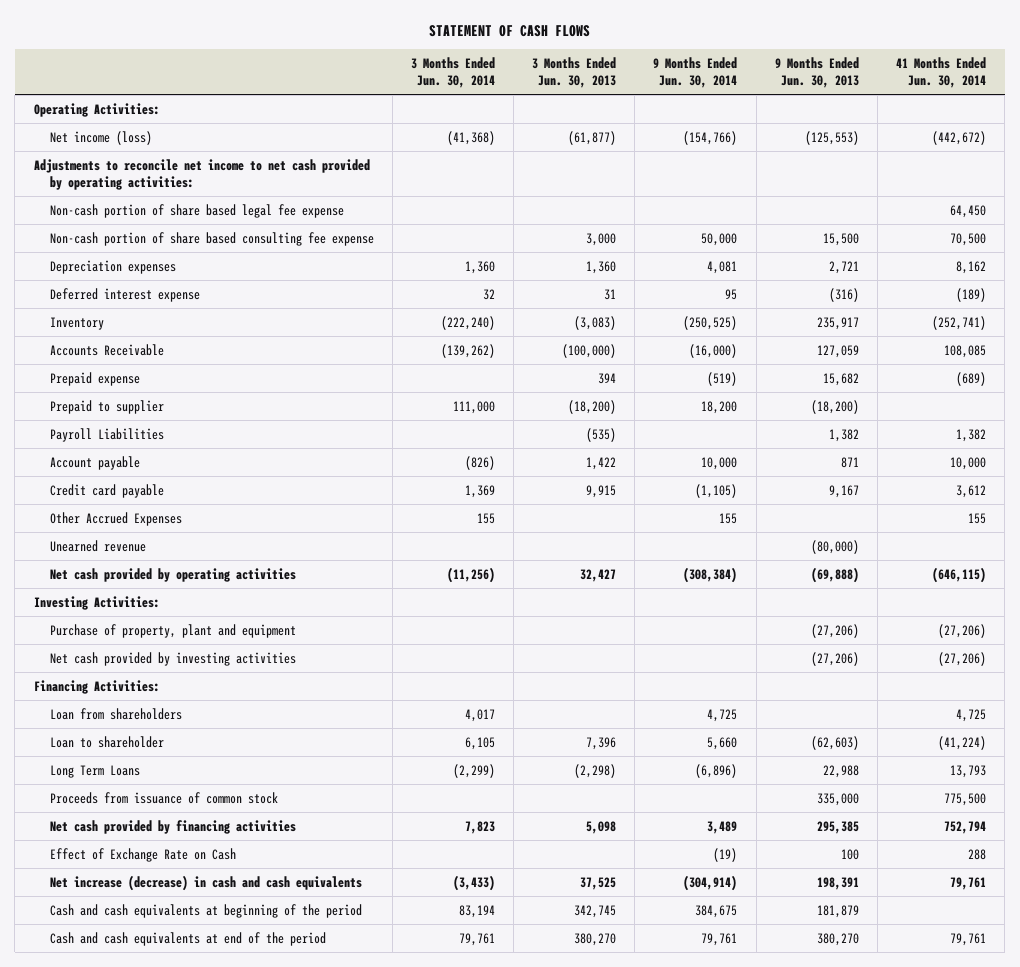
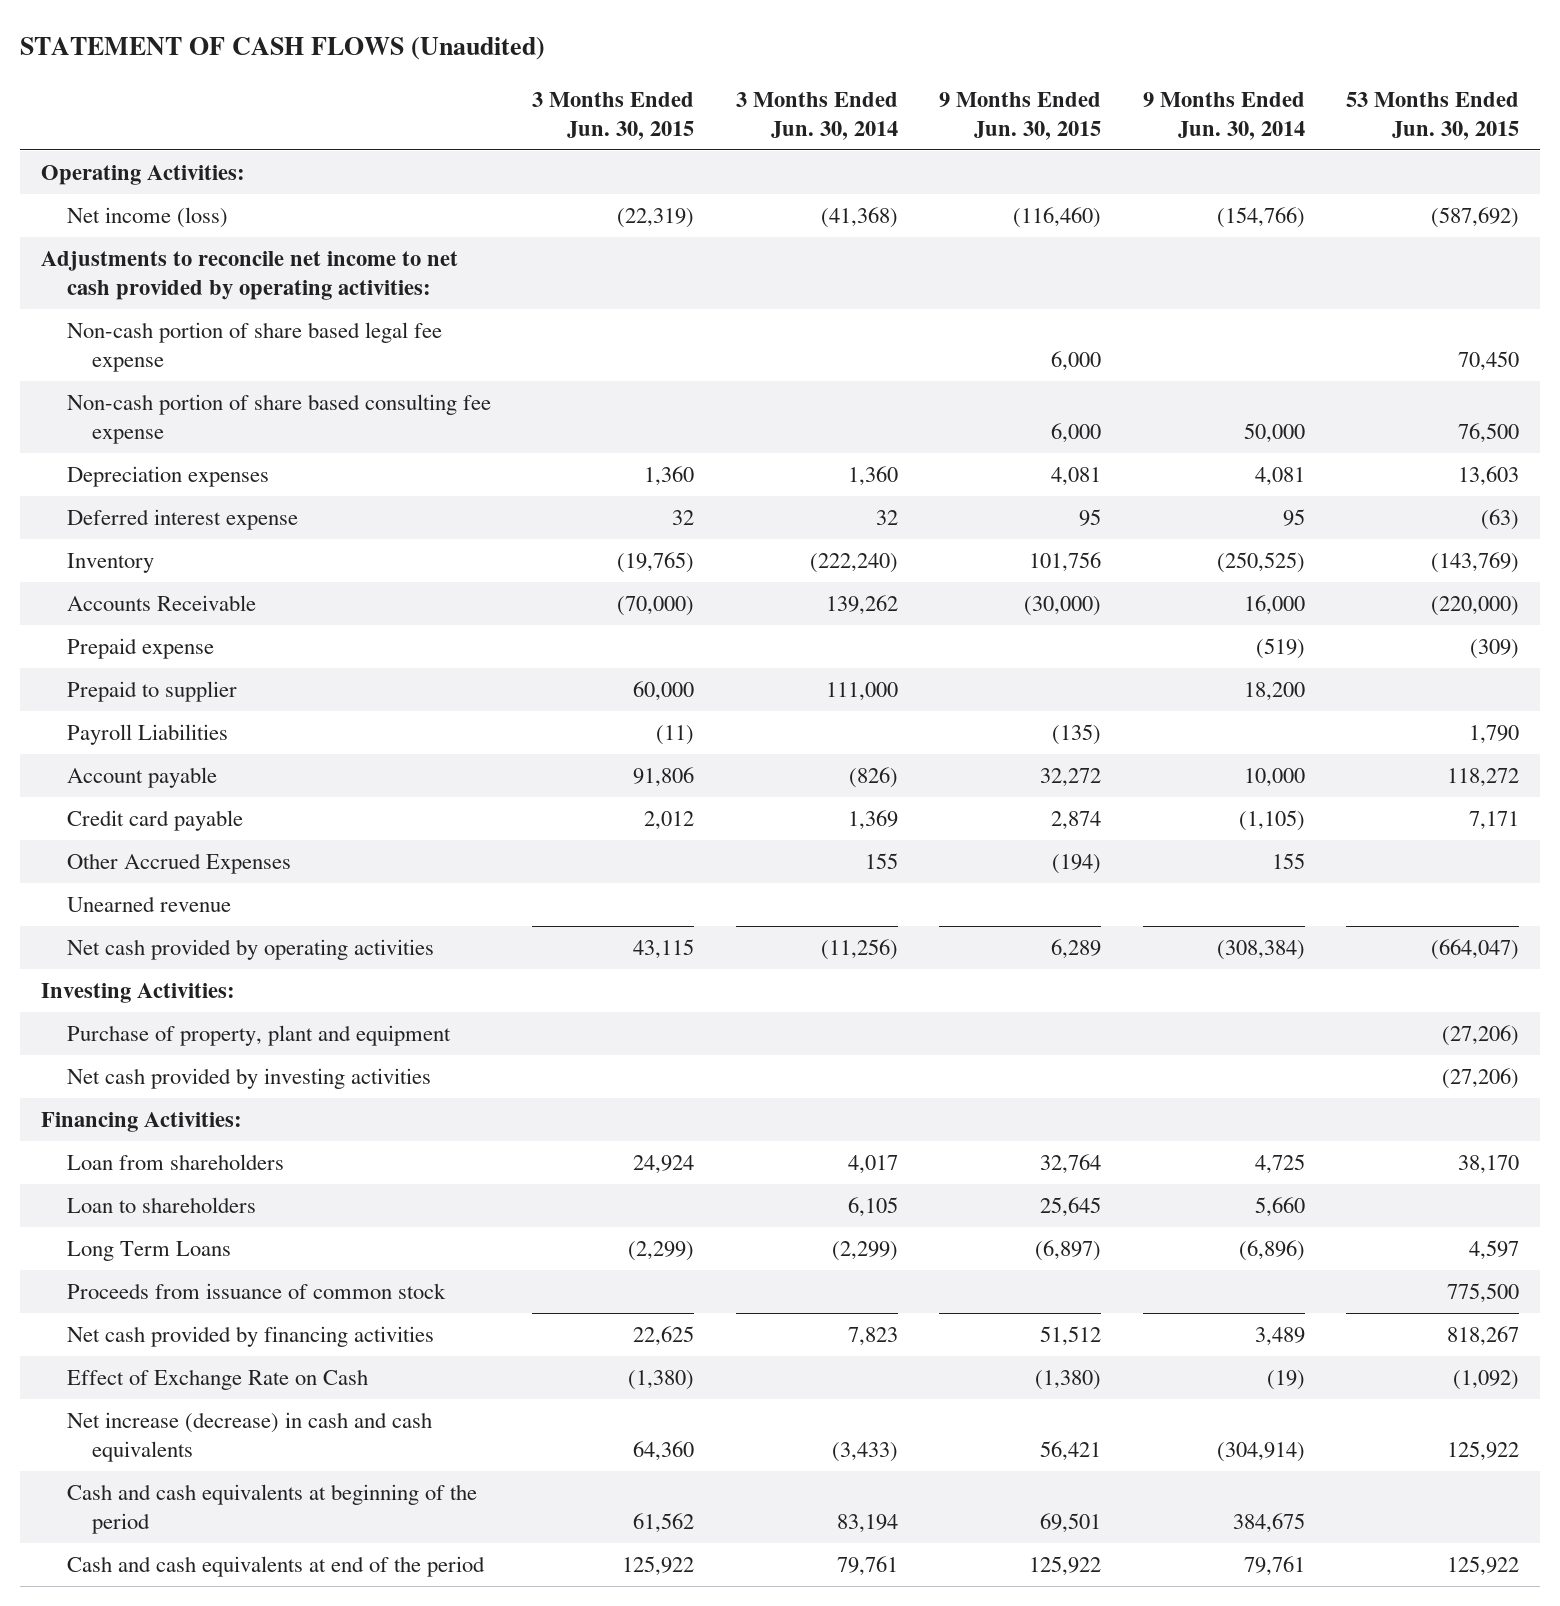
[428,24,590,37] STATEMENT OF CASH FLOWS -> [20,37,546,61] STATEMENT OF CASH FLOWS (Unaudited)
[532,56,617,89] 3 Months Ended Jun. 30, 2013 -> none
[774,56,859,89] 9 Months Ended Jun. 30, 2013 -> none
[895,56,986,89] 41 Months Ended Jun. 30, 2014 -> none
none -> [532,91,695,140] 3 Months Ended Jun. 30, 2015
none -> [939,91,1102,140] 9 Months Ended Jun. 30, 2015
none -> [1346,91,1520,140] 53 Months Ended Jun. 30, 2015
[440,343,495,358] (139,262) -> [825,595,898,616] 139,262
[689,343,738,358] (16,000) -> [1243,595,1305,616] 16,000
[49,735,164,748] Loan to shareholder -> [66,1197,256,1214] Loan to shareholders

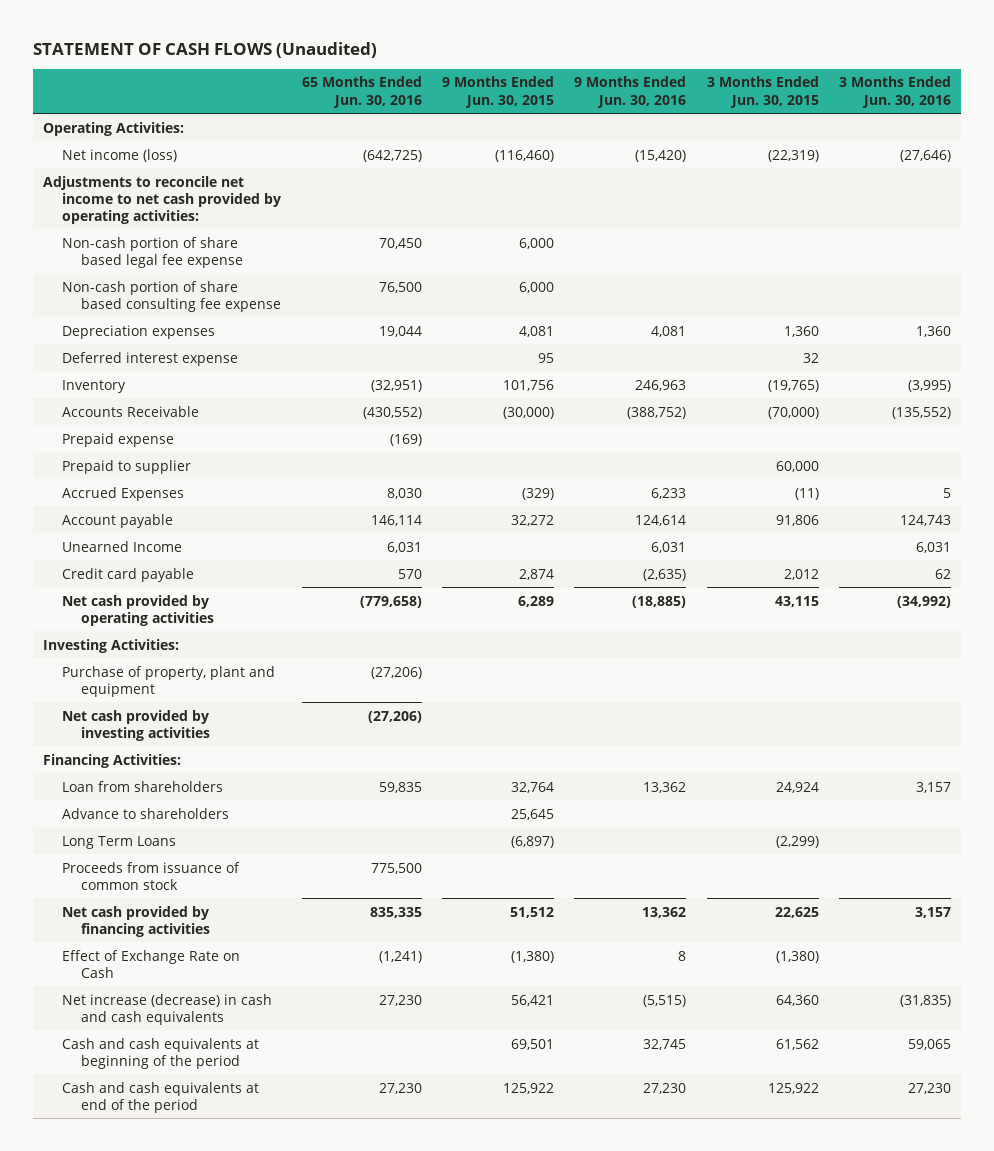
[735,91,898,140] 3 Months Ended Jun. 30, 2014 -> none
[1142,91,1305,140] 9 Months Ended Jun. 30, 2014 -> none
[1346,91,1520,140] 53 Months Ended Jun. 30, 2015 -> none
none -> [301,76,422,108] 65 Months Ended Jun. 30, 2016
none -> [574,76,687,108] 9 Months Ended Jun. 30, 2016
none -> [839,76,952,108] 3 Months Ended Jun. 30, 2016
[66,724,228,746] Payroll Liabilities -> none
none -> [62,486,185,501] Accrued Expenses
none -> [62,540,183,552] Unearned Income
[66,853,291,875] Other Accrued Expenses -> none
[66,896,231,913] Unearned revenue -> none
[66,1197,256,1214] Loan to shareholders -> [62,807,230,819] Advance to shareholders

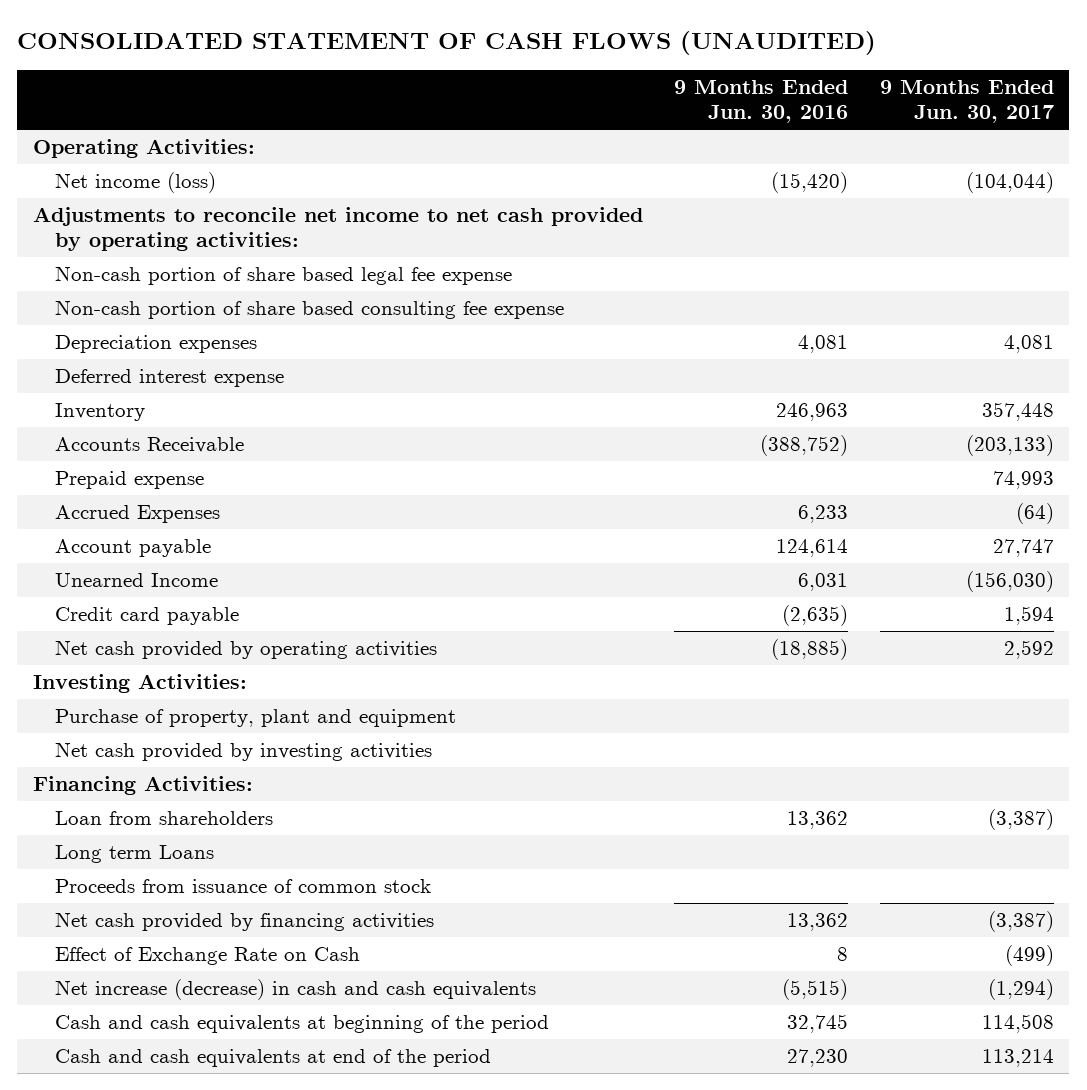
[32,41,377,58] STATEMENT OF CASH FLOWS (Unaudited) -> [17,31,877,56] CONSOLIDATED STATEMENT OF CASH FLOWS (UNAUDITED)
[301,76,422,108] 65 Months Ended Jun. 30, 2016 -> none
[441,76,554,108] 9 Months Ended Jun. 30, 2015 -> none
[706,76,819,108] 3 Months Ended Jun. 30, 2015 -> none
[839,76,952,108] 3 Months Ended Jun. 30, 2016 -> none
none -> [879,80,1054,124] 9 Months Ended Jun. 30, 2017
[62,459,192,474] Prepaid to supplier -> none
[62,807,230,819] Advance to shareholders -> none
[62,835,177,849] Long Term Loans -> [54,845,214,864] Long term Loans

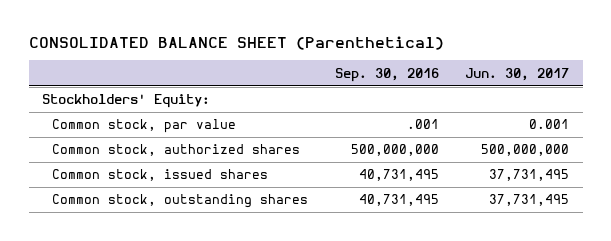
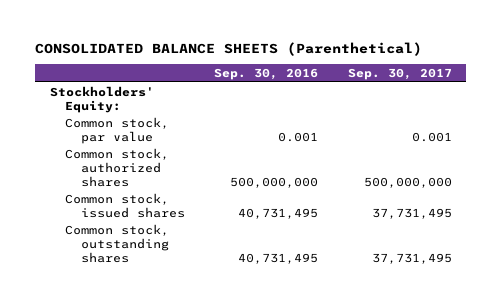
[28,35,444,50] CONSOLIDATED BALANCE SHEET (Parenthetical) -> [35,41,423,56] CONSOLIDATED BALANCE SHEETS (Parenthetical)
[465,67,570,81] Jun. 30, 2017 -> none
none -> [347,68,452,81] Sep. 30, 2017
[406,119,439,130] .001 -> [278,131,319,142] 0.001

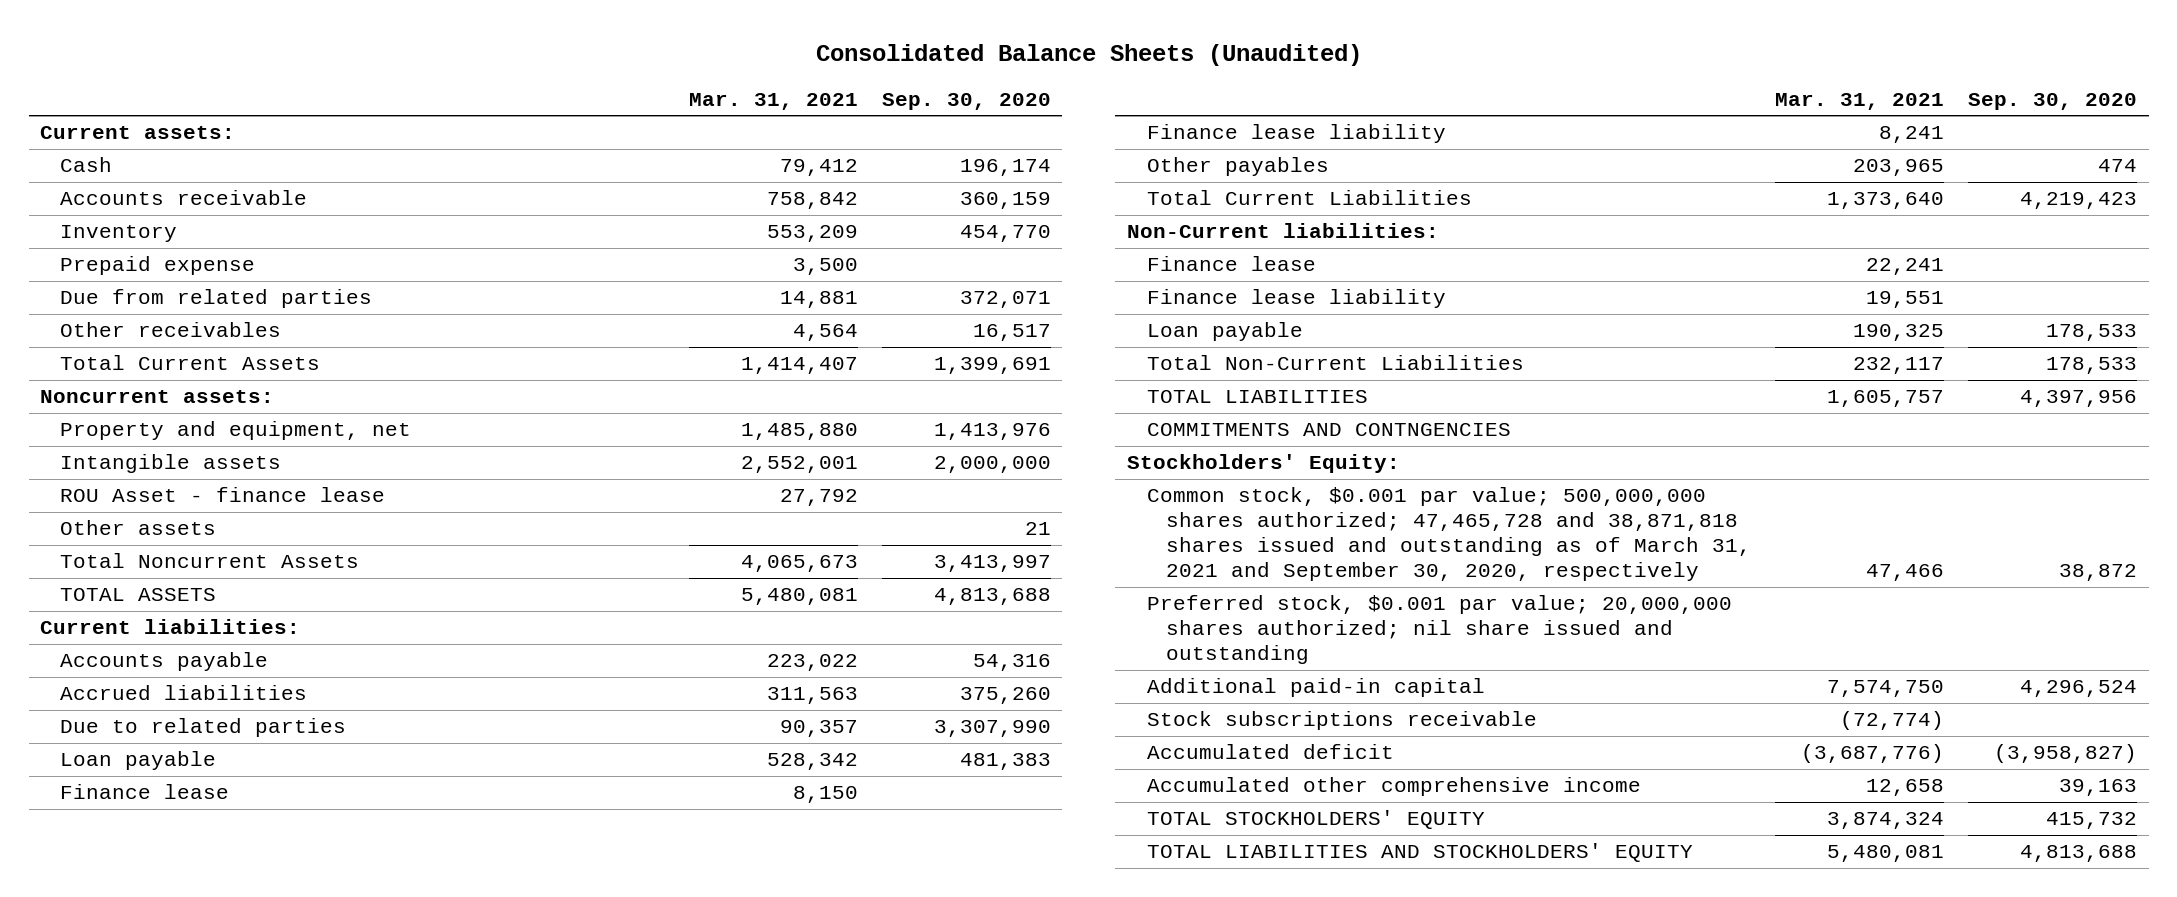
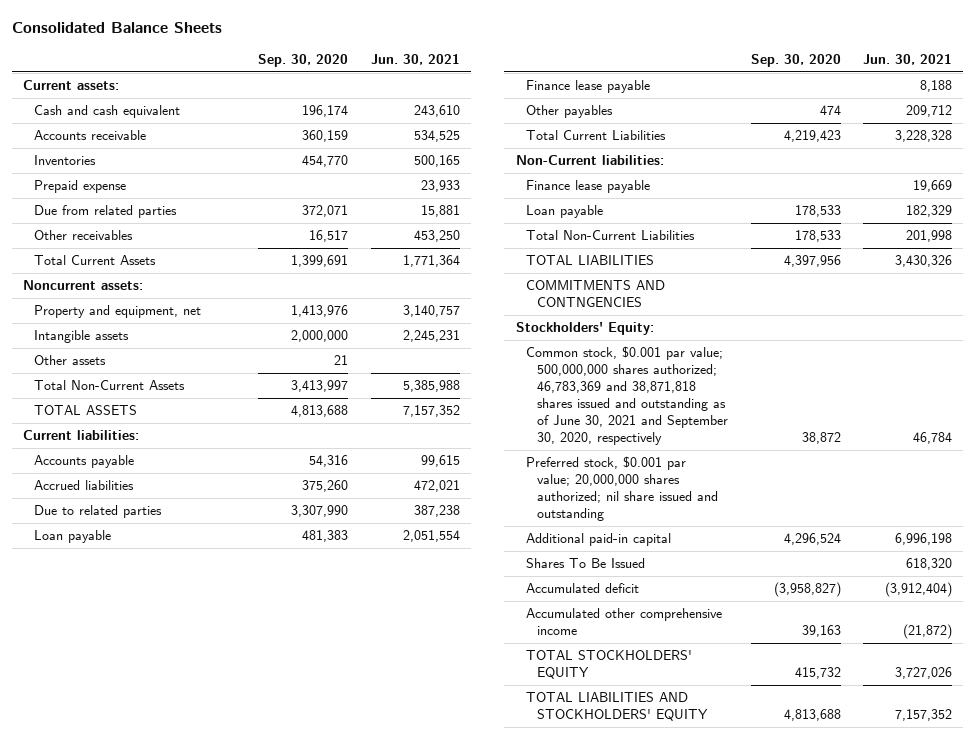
[815,44,1362,67] Consolidated Balance Sheets (Unaudited) -> [12,22,223,34] Consolidated Balance Sheets
[688,92,858,110] Mar. 31, 2021 -> none
none -> [370,53,460,65] Jun. 30, 2021
[60,157,113,173] Cash -> [34,105,181,119] Cash and cash equivalent
[60,225,178,243] Inventory -> [34,155,97,166] Inventories
[60,487,386,503] ROU Asset - finance lease -> none
[60,553,360,569] Total Noncurrent Assets -> [34,380,186,391] Total Non-Current Assets
[60,784,230,800] Finance lease -> none
[1146,124,1446,144] Finance lease liability -> [526,80,651,94] Finance lease payable
[1146,256,1316,272] Finance lease -> none
[1146,289,1446,309] Finance lease liability -> [526,180,651,194] Finance lease payable
[1146,487,1752,582] Common stock, $0.001 par value; 500,000,000 shares authorized; 47,465,728 and 38,871,818 shares issued and outstanding as of March 31, 2021 and September 30, 2020, respectively -> [526,346,729,446] Common stock, $0.001 par value; 500,000,000 shares authorized; 46,783,369 and 38,871,818 shares issued and outstanding as of June 30, 2021 and September 30, 2020, respectively
[1146,711,1537,731] Stock subscriptions receivable -> none
none -> [526,558,646,569] Shares To Be Issued

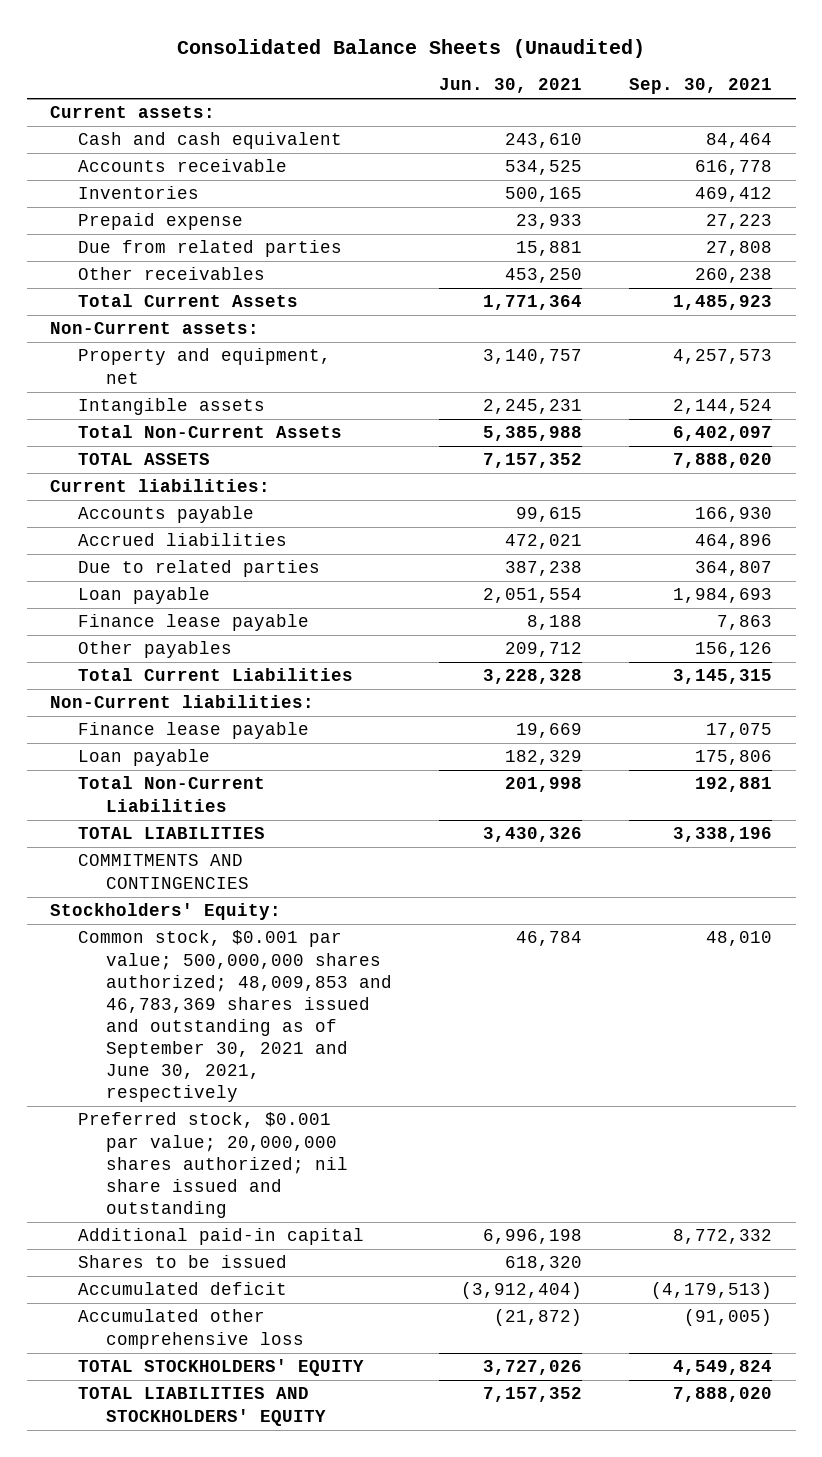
[12,22,223,34] Consolidated Balance Sheets -> [177,38,646,58] Consolidated Balance Sheets (Unaudited)
[258,53,349,67] Sep. 30, 2020 -> none
none -> [629,78,773,95] Sep. 30, 2021
[23,280,144,291] Noncurrent assets: -> [50,322,260,335] Non-Current assets:
[34,355,107,366] Other assets -> none
[526,280,666,308] COMMITMENTS AND CONTNGENCIES -> [77,854,249,889] COMMITMENTS AND CONTINGENCIES
[526,346,729,446] Common stock, $0.001 par value; 500,000,000 shares authorized; 46,783,369 and 38,871,818 shares issued and outstanding as of June 30, 2021 and September 30, 2020, respectively -> [77,930,392,1103] Common stock, $0.001 par value; 500,000,000 shares authorized; 48,009,853 and 46,783,369 shares issued and outstanding as of September 30, 2021 and June 30, 2021, respectively
[526,558,646,569] Shares To Be Issued -> [77,1255,287,1269] Shares to be issued
[526,608,723,636] Accumulated other comprehensive income -> [77,1309,304,1349] Accumulated other comprehensive loss

